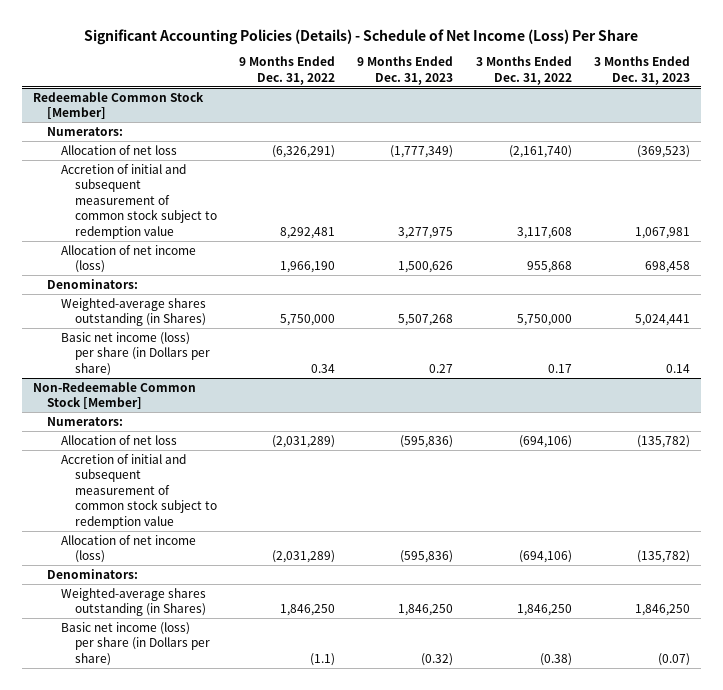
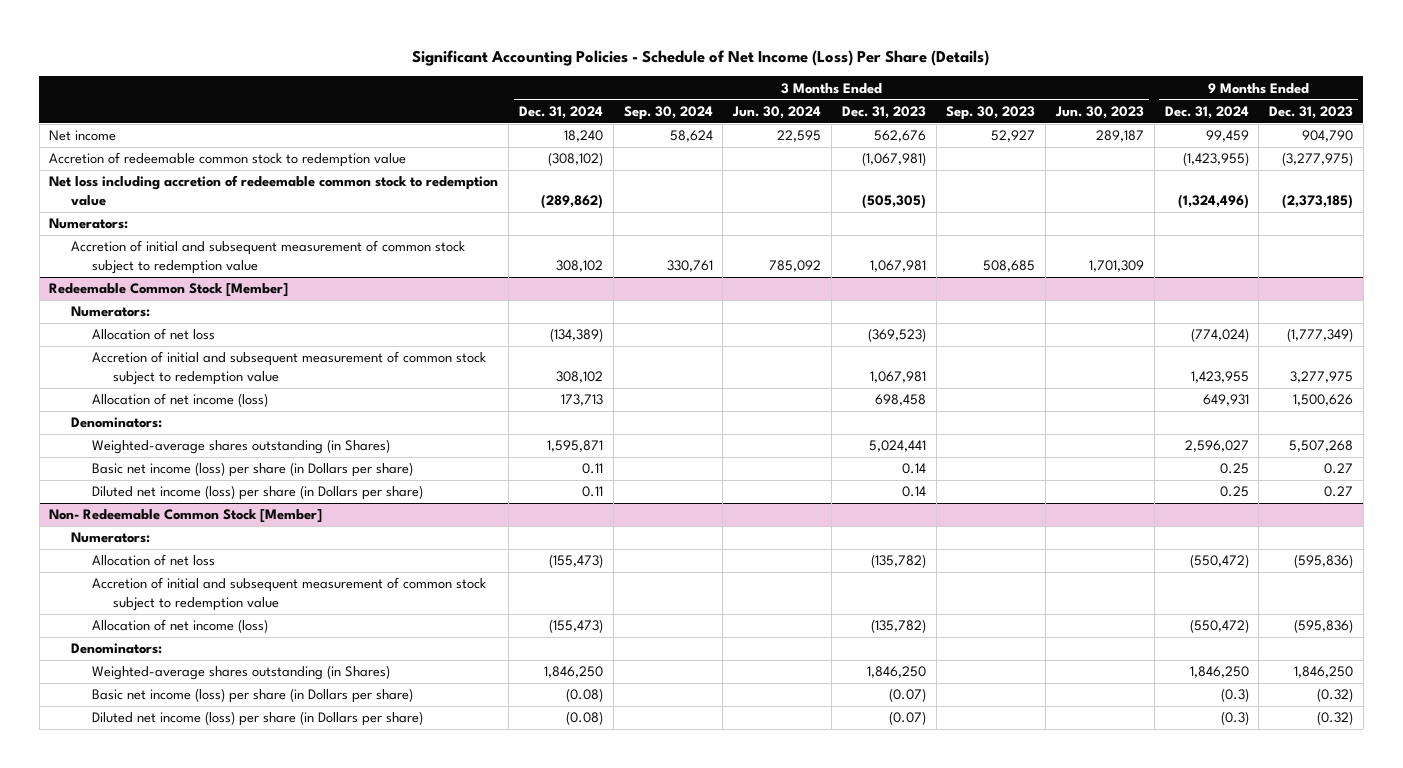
[84,28,639,45] Significant Accounting Policies (Details) - Schedule of Net Income (Loss) Per Share -> [412,49,990,66] Significant Accounting Policies - Schedule of Net Income (Loss) Per Share (Details)
[239,56,336,85] 9 Months Ended Dec. 31, 2022 -> none
[475,56,572,85] 3 Months Ended Dec. 31, 2022 -> none
none -> [519,105,604,119] Dec. 31, 2024
none -> [623,105,713,120] Sep. 30, 2024
none -> [732,105,822,119] Jun. 30, 2024
none -> [946,105,1036,120] Sep. 30, 2023
none -> [1054,105,1144,119] Jun. 30, 2023
none -> [1164,105,1249,119] Dec. 31, 2024
none -> [49,130,117,142] Net income
none -> [49,152,407,168] Accretion of redeemable common stock to redemption value
none -> [49,175,499,207] Net loss including accretion of redeemable common stock to redemption value
none -> [49,218,129,230] Numerators:
none -> [70,240,465,275] Accretion of initial and subsequent measurement of common stock subject to redemption value
none -> [92,485,424,501] Diluted net income (loss) per share (in Dollars per share)
[32,381,196,410] Non-Redeemable Common Stock [Member] -> [49,509,323,524] Non- Redeemable Common Stock [Member]
none -> [92,711,424,727] Diluted net income (loss) per share (in Dollars per share)

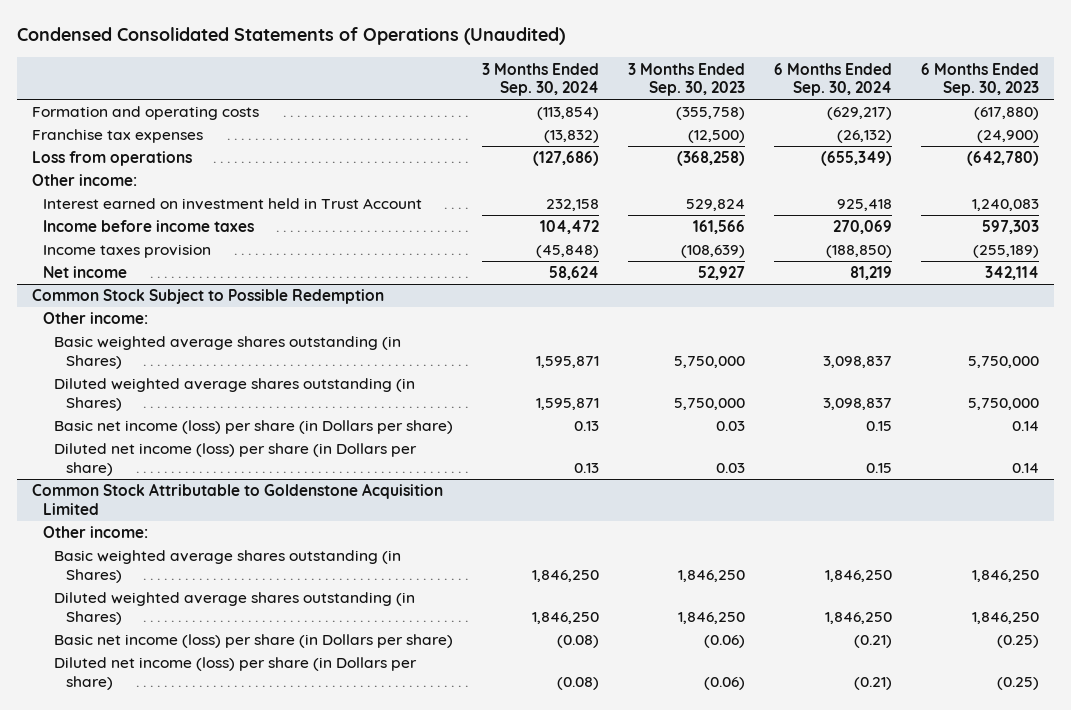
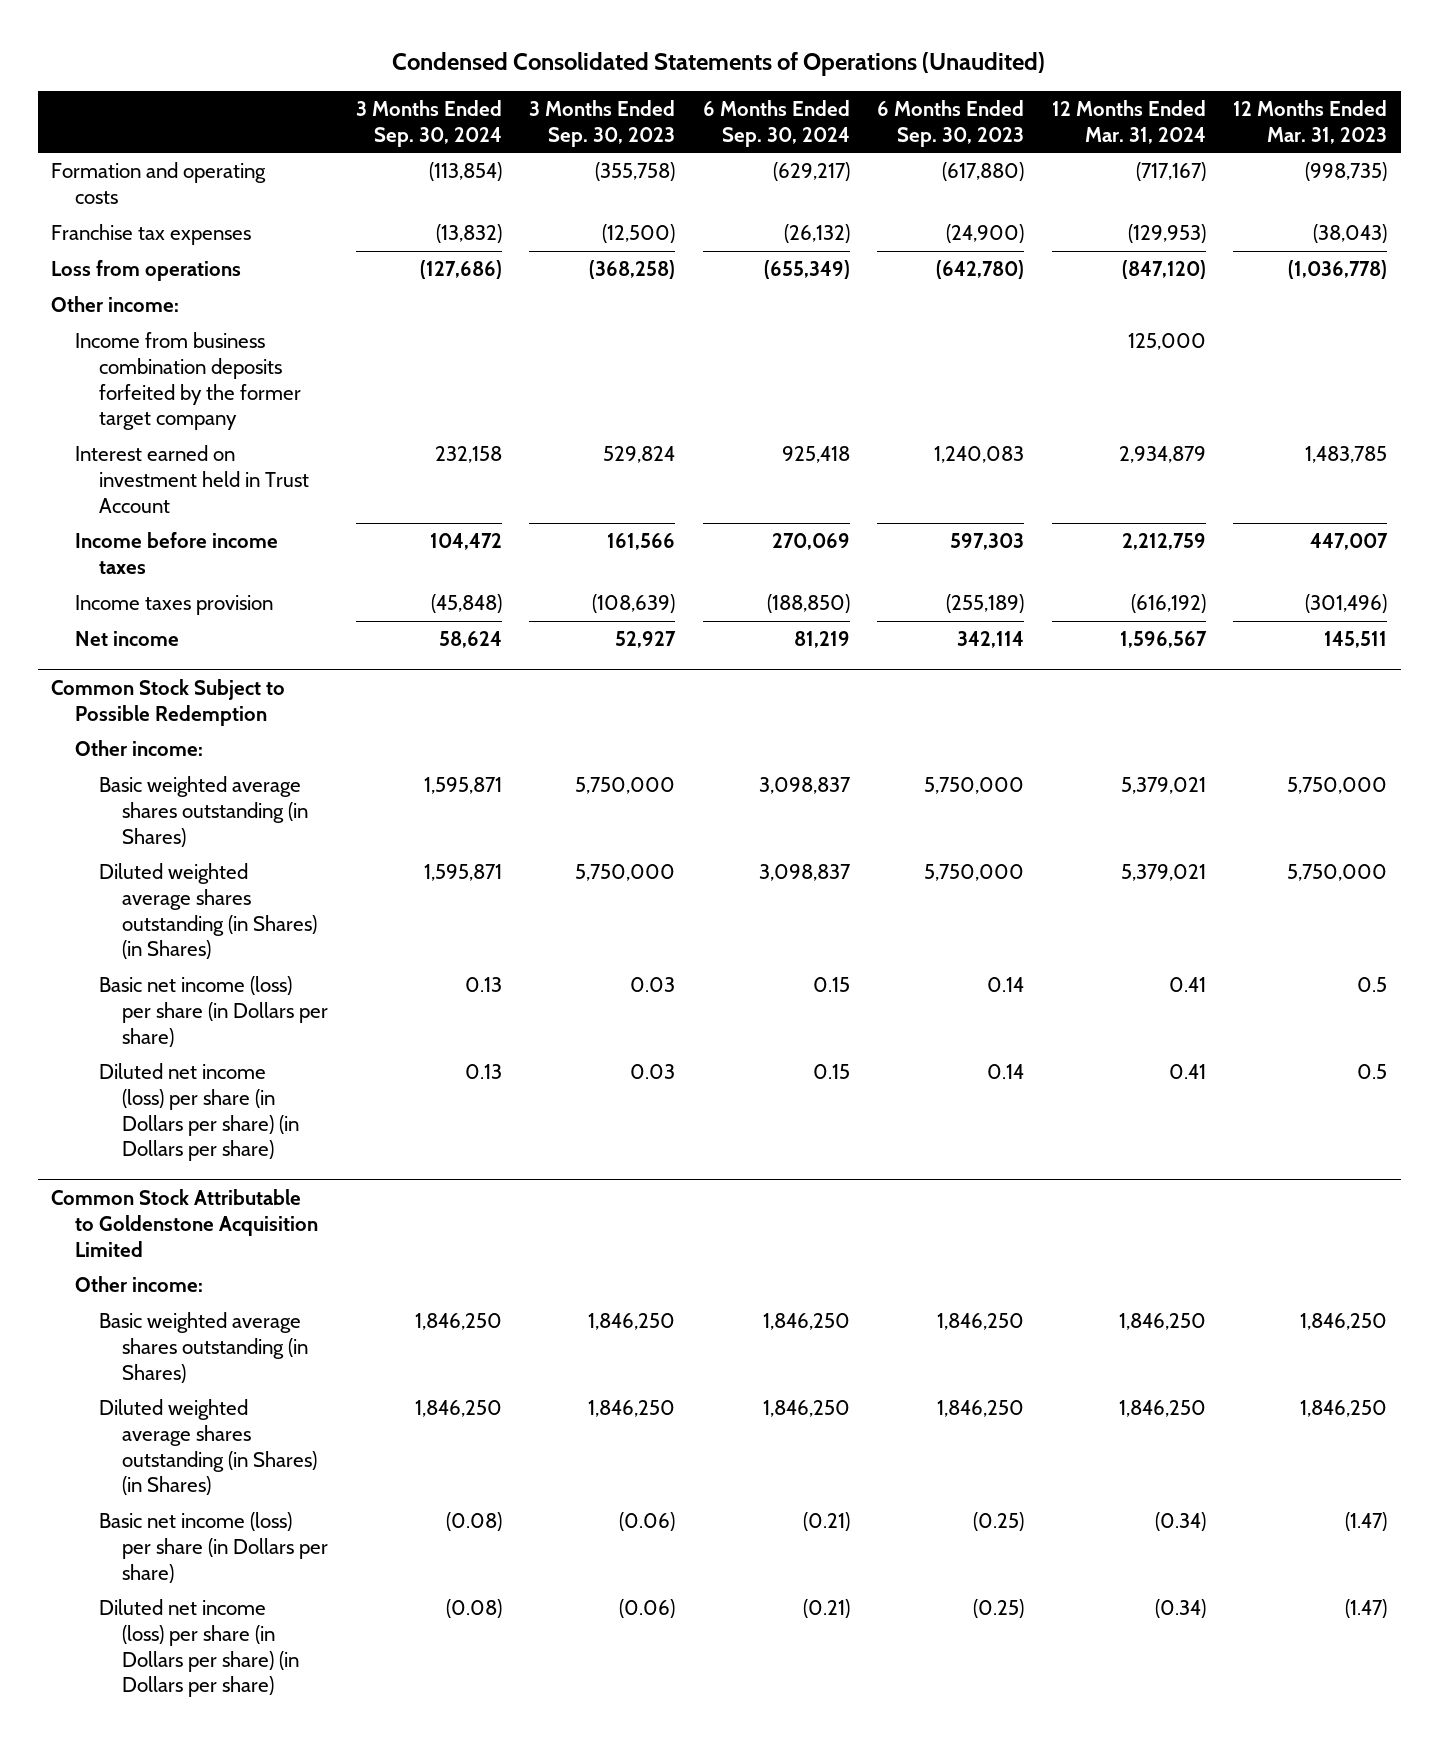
none -> [1051,99,1206,144] 12 Months Ended Mar. 31, 2024
none -> [1232,99,1387,144] 12 Months Ended Mar. 31, 2023
none -> [75,332,301,431] Income from business combination deposits forfeited by the former target company
[54,378,416,411] Diluted weighted average shares outstanding (in Shares) -> [98,863,318,960] Diluted weighted average shares outstanding (in Shares) (in Shares)
[54,443,418,476] Diluted net income (loss) per share (in Dollars per share) -> [98,1063,300,1162] Diluted net income (loss) per share (in Dollars per share) (in Dollars per share)
[54,592,416,625] Diluted weighted average shares outstanding (in Shares) -> [98,1399,318,1496] Diluted weighted average shares outstanding (in Shares) (in Shares)
[54,657,418,690] Diluted net income (loss) per share (in Dollars per share) -> [98,1599,300,1698] Diluted net income (loss) per share (in Dollars per share) (in Dollars per share)

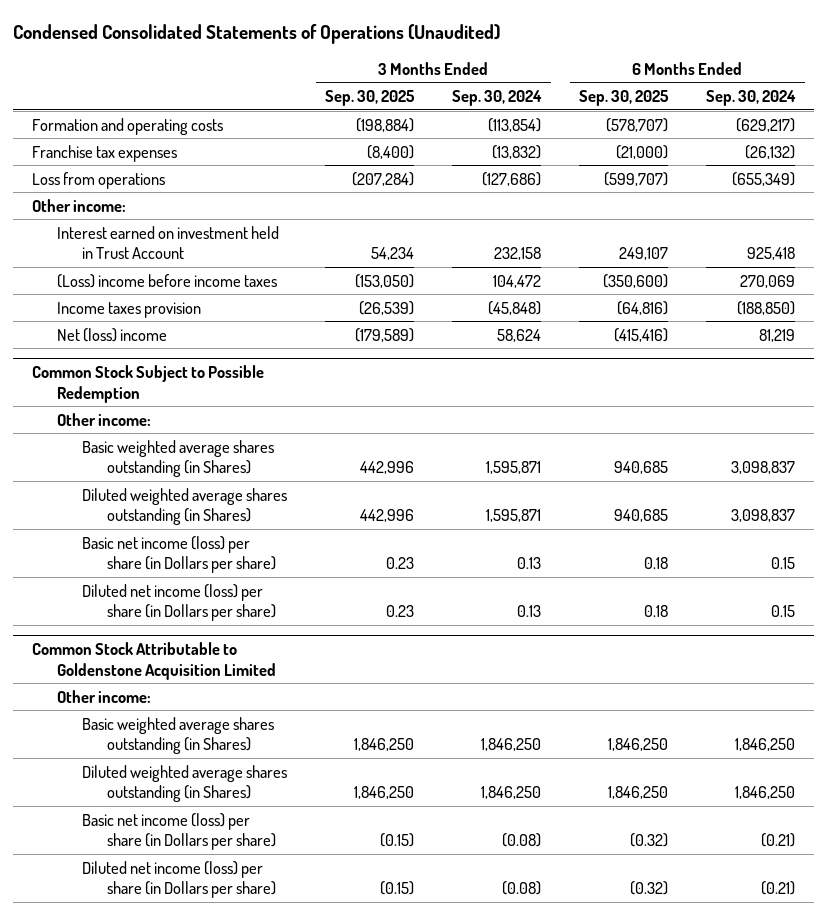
[529,99,676,147] 3 Months Ended Sep. 30, 2023 -> none
[877,99,1025,147] 6 Months Ended Sep. 30, 2023 -> none
[1051,99,1206,144] 12 Months Ended Mar. 31, 2024 -> none
[1232,99,1387,144] 12 Months Ended Mar. 31, 2023 -> none
none -> [325,90,416,107] Sep. 30, 2025
none -> [579,90,670,107] Sep. 30, 2025
[75,332,301,431] Income from business combination deposits forfeited by the former target company -> none
[75,532,279,574] Income before income taxes -> [57,273,278,288] (Loss) income before income taxes
[75,631,180,647] Net income -> [57,327,168,342] Net (loss) income
[98,863,318,960] Diluted weighted average shares outstanding (in Shares) (in Shares) -> [82,487,288,526] Diluted weighted average shares outstanding (in Shares)
[98,1063,300,1162] Diluted net income (loss) per share (in Dollars per share) (in Dollars per share) -> [82,583,277,622] Diluted net income (loss) per share (in Dollars per share)
[98,1399,318,1496] Diluted weighted average shares outstanding (in Shares) (in Shares) -> [82,764,288,803] Diluted weighted average shares outstanding (in Shares)
[98,1599,300,1698] Diluted net income (loss) per share (in Dollars per share) (in Dollars per share) -> [82,860,277,899] Diluted net income (loss) per share (in Dollars per share)

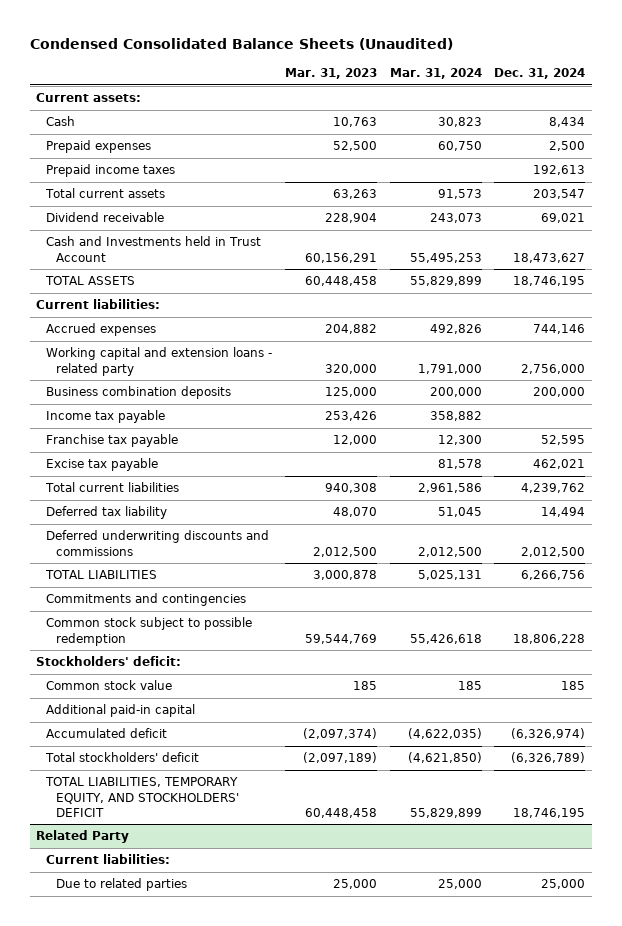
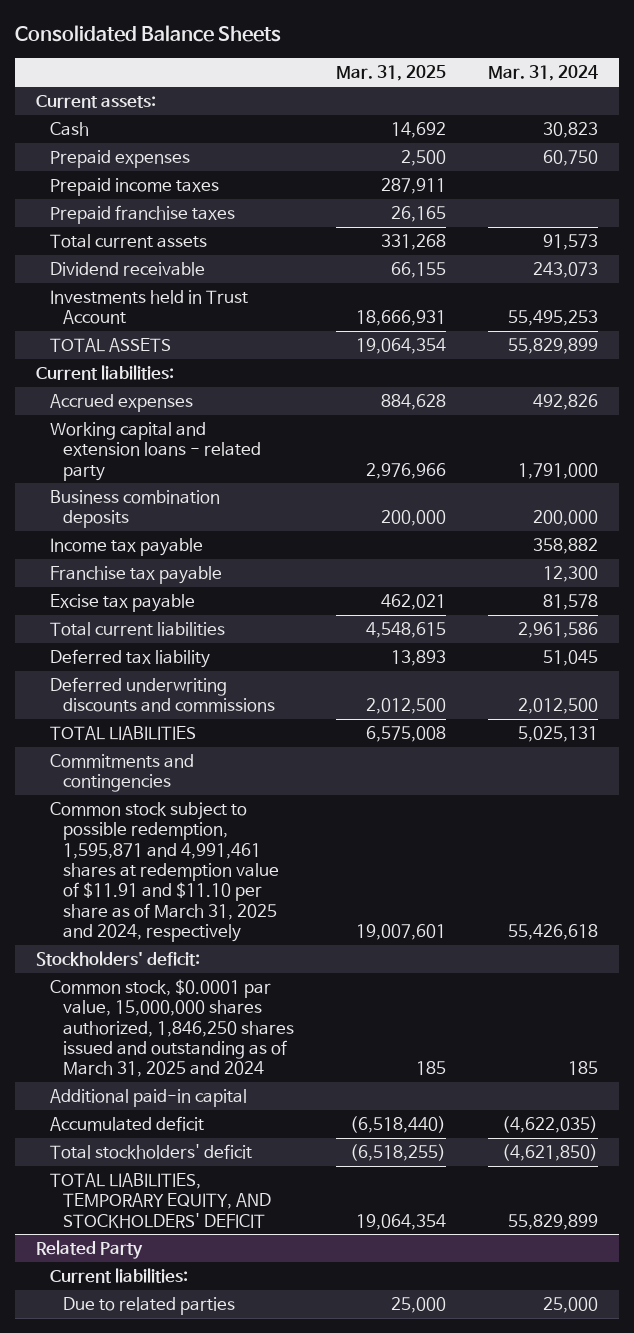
[30,37,454,50] Condensed Consolidated Balance Sheets (Unaudited) -> [15,25,282,43] Consolidated Balance Sheets
[285,68,378,80] Mar. 31, 2023 -> none
[494,68,586,80] Dec. 31, 2024 -> none
none -> [335,65,446,82] Mar. 31, 2025
none -> [49,204,235,224] Prepaid franchise taxes
[46,236,262,262] Cash and Investments held in Trust Account -> [49,289,248,325] Investments held in Trust Account
[46,617,253,646] Common stock subject to possible redemption -> [49,801,279,943] Common stock subject to possible redemption, 1,595,871 and 4,991,461 shares at redemption value of $11.91 and $11.10 per share as of March 31, 2025 and 2024, respectively
[46,680,173,691] Common stock value -> [49,978,294,1078] Common stock, $0.0001 par value, 15,000,000 shares authorized, 1,846,250 shares issued and outstanding as of March 31, 2025 and 2024

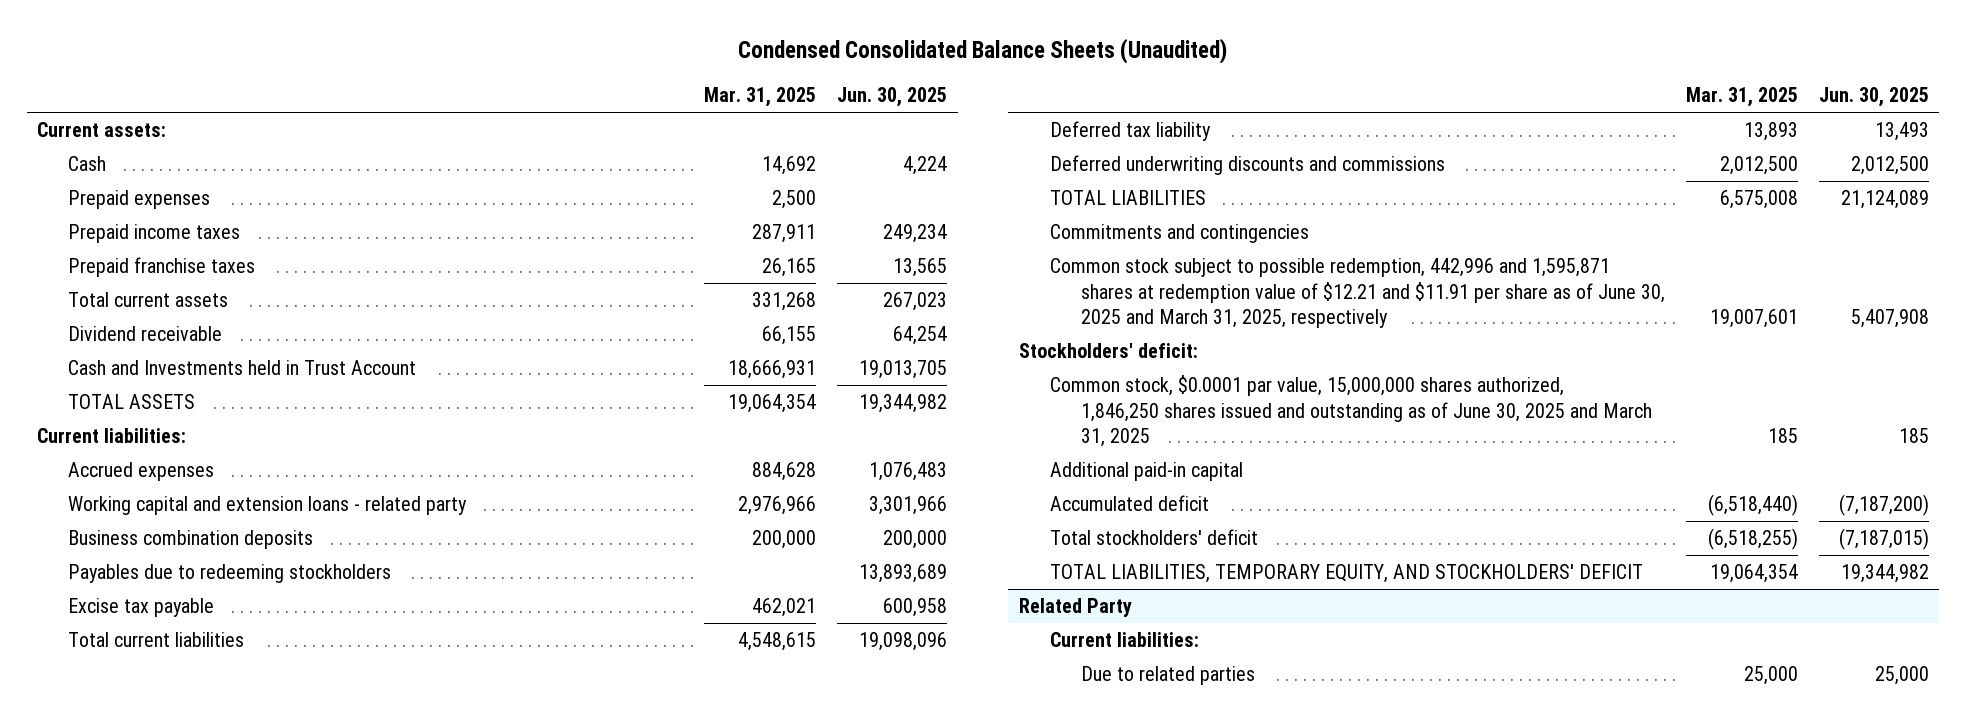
[15,25,282,43] Consolidated Balance Sheets -> [737,37,1227,64] Condensed Consolidated Balance Sheets (Unaudited)
[487,65,598,82] Mar. 31, 2024 -> none
none -> [837,87,948,108] Jun. 30, 2025
[49,289,248,325] Investments held in Trust Account -> [68,360,417,376] Cash and Investments held in Trust Account
[49,537,203,556] Income tax payable -> none
[49,565,222,584] Franchise tax payable -> none
none -> [68,564,392,584] Payables due to redeeming stockholders
[49,801,279,943] Common stock subject to possible redemption, 1,595,871 and 4,991,461 shares at redemption value of $11.91 and $11.10 per share as of March 31, 2025 and 2024, respectively -> [1049,258,1666,329] Common stock subject to possible redemption, 442,996 and 1,595,871 shares at redemption value of $12.21 and $11.91 per share as of June 30, 2025 and March 31, 2025, respectively
[49,978,294,1078] Common stock, $0.0001 par value, 15,000,000 shares authorized, 1,846,250 shares issued and outstanding as of March 31, 2025 and 2024 -> [1049,375,1653,448] Common stock, $0.0001 par value, 15,000,000 shares authorized, 1,846,250 shares issued and outstanding as of June 30, 2025 and March 31, 2025

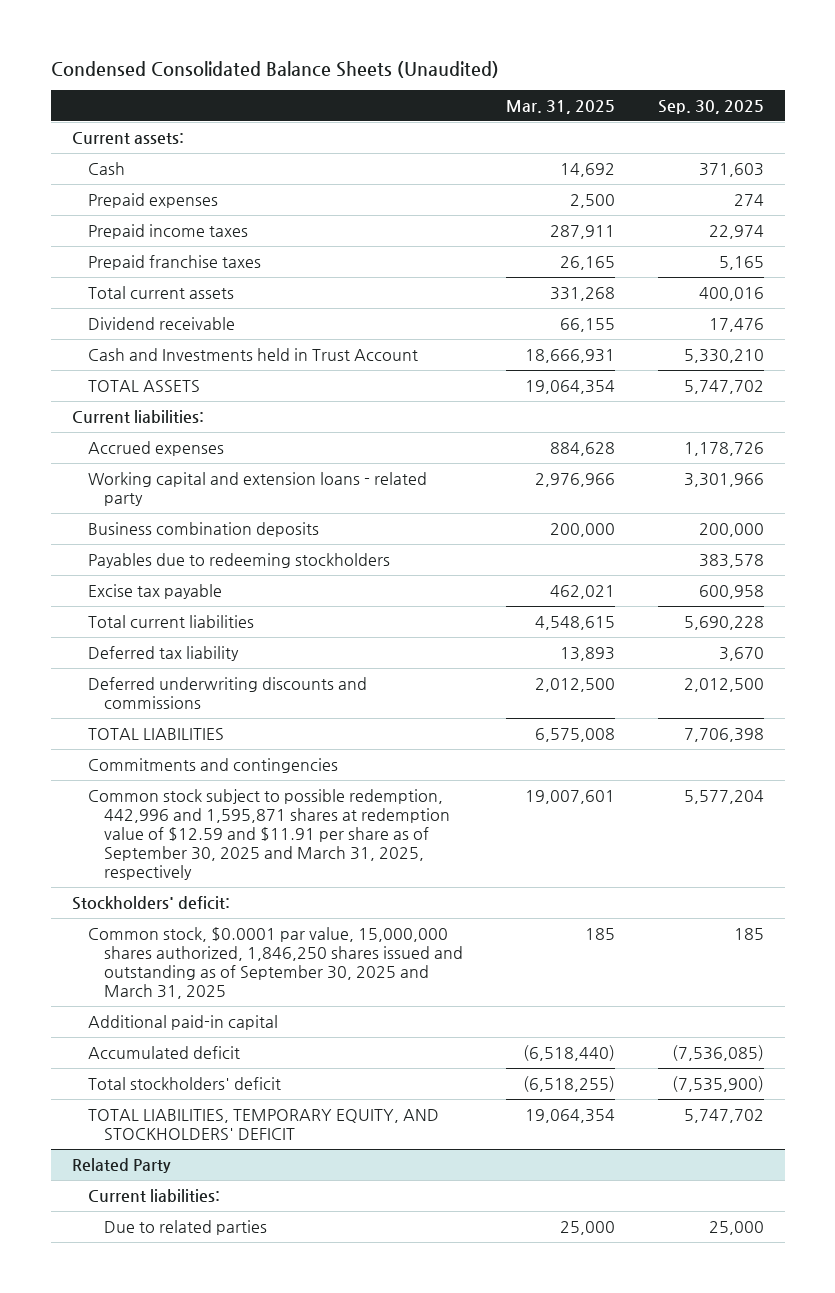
[837,87,948,108] Jun. 30, 2025 -> none
none -> [657,99,764,114] Sep. 30, 2025
[1049,258,1666,329] Common stock subject to possible redemption, 442,996 and 1,595,871 shares at redemption value of $12.21 and $11.91 per share as of June 30, 2025 and March 31, 2025, respectively -> [88,788,451,880] Common stock subject to possible redemption, 442,996 and 1,595,871 shares at redemption value of $12.59 and $11.91 per share as of September 30, 2025 and March 31, 2025, respectively
[1049,375,1653,448] Common stock, $0.0001 par value, 15,000,000 shares authorized, 1,846,250 shares issued and outstanding as of June 30, 2025 and March 31, 2025 -> [88,926,464,999] Common stock, $0.0001 par value, 15,000,000 shares authorized, 1,846,250 shares issued and outstanding as of September 30, 2025 and March 31, 2025

